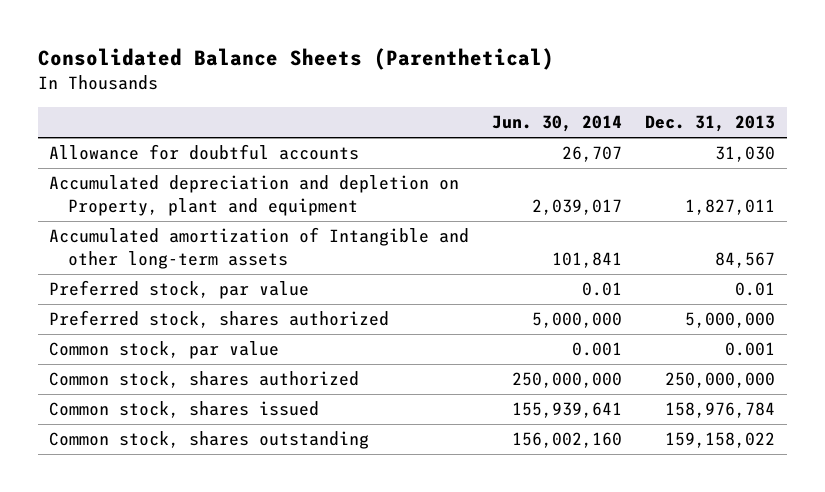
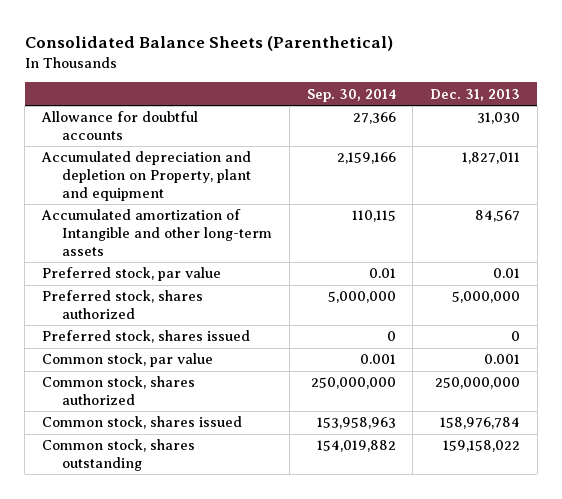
[492,115,623,133] Jun. 30, 2014 -> none
none -> [306,88,396,102] Sep. 30, 2014
none -> [41,330,250,344] Preferred stock, shares issued

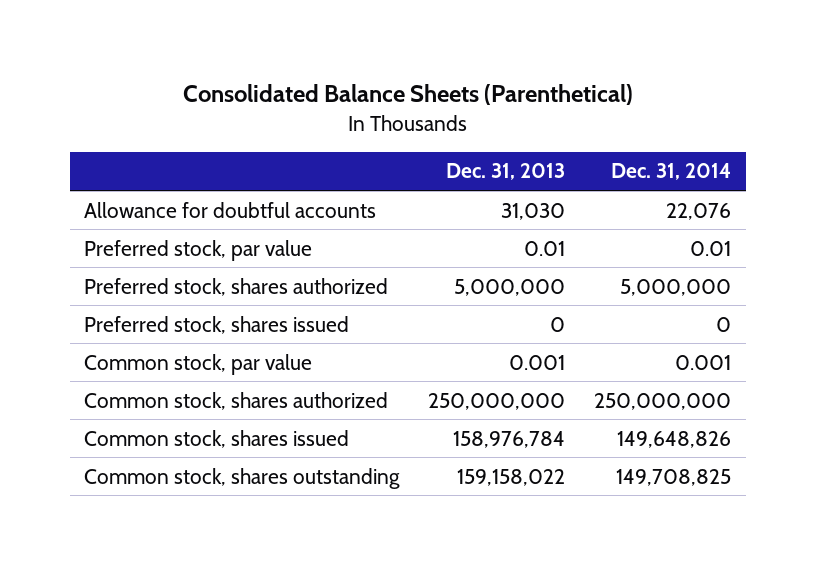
[306,88,396,102] Sep. 30, 2014 -> none
none -> [611,163,732,181] Dec. 31, 2014
[40,151,252,201] Accumulated depreciation and depletion on Property, plant and equipment -> none
[40,209,273,256] Accumulated amortization of Intangible and other long-term assets -> none

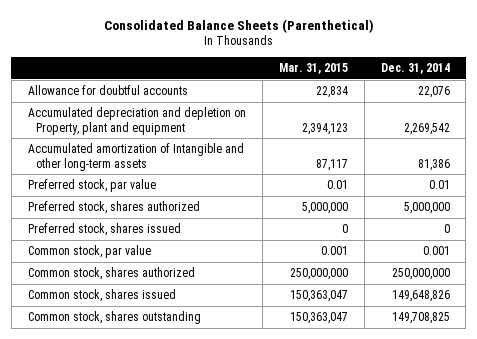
[446,163,566,181] Dec. 31, 2013 -> none
none -> [278,63,348,75] Mar. 31, 2015
none -> [27,106,246,135] Accumulated depreciation and depletion on Property, plant and equipment
none -> [27,142,244,171] Accumulated amortization of Intangible and other long-term assets

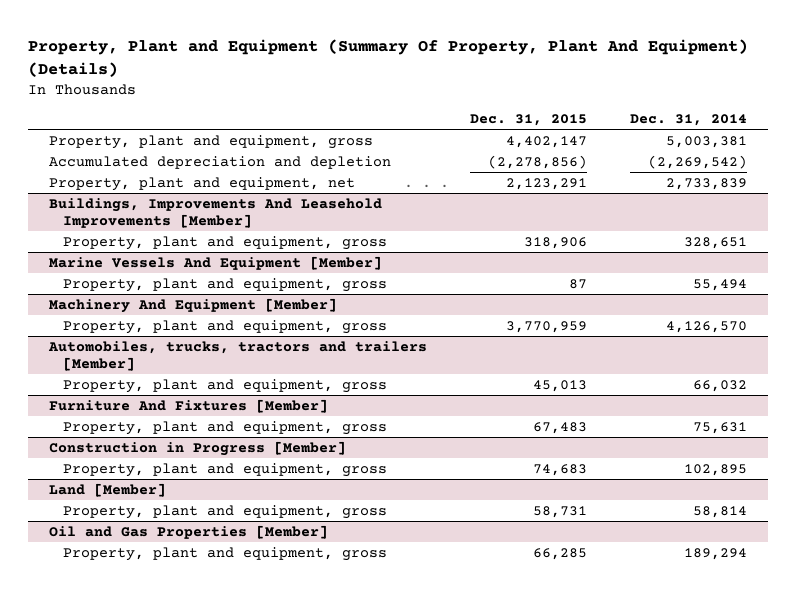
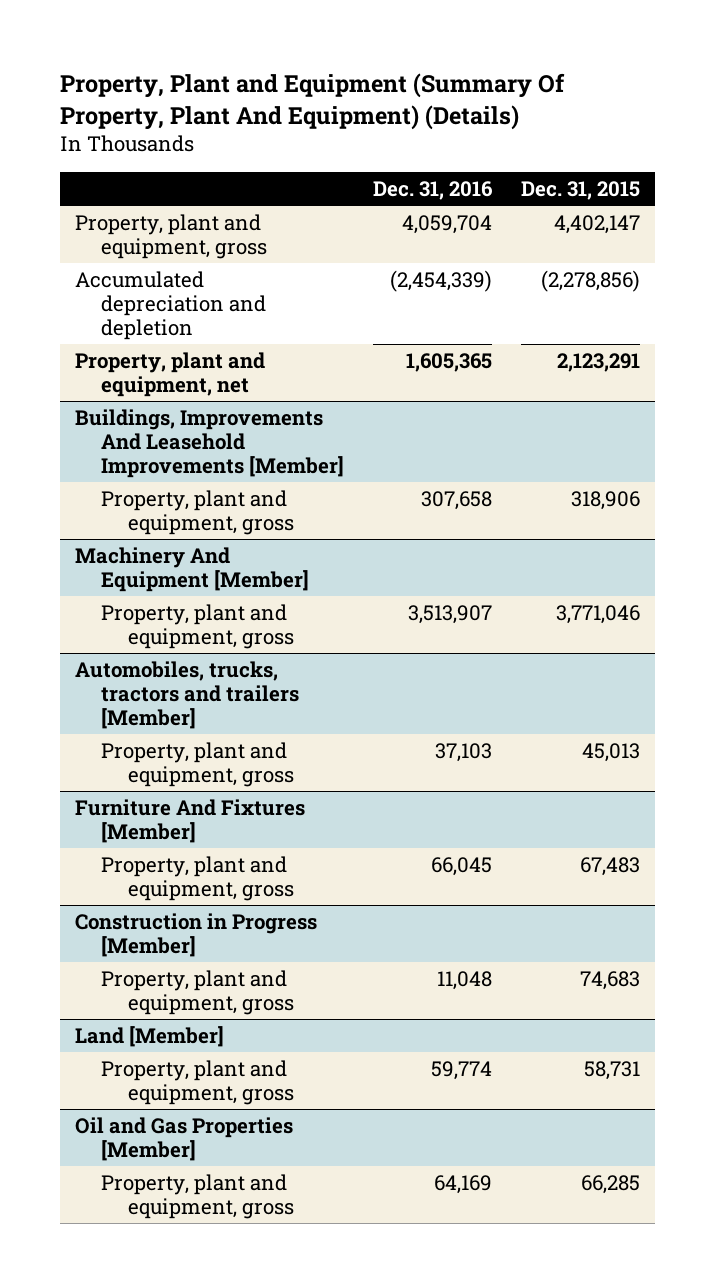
[630,114,748,127] Dec. 31, 2014 -> none
none -> [373,180,494,200] Dec. 31, 2016
[49,255,383,270] Marine Vessels And Equipment [Member] -> none
[62,277,387,292] Property, plant and equipment, gross -> none
[506,320,588,333] 3,770,959 -> [556,604,641,624] 3,771,046

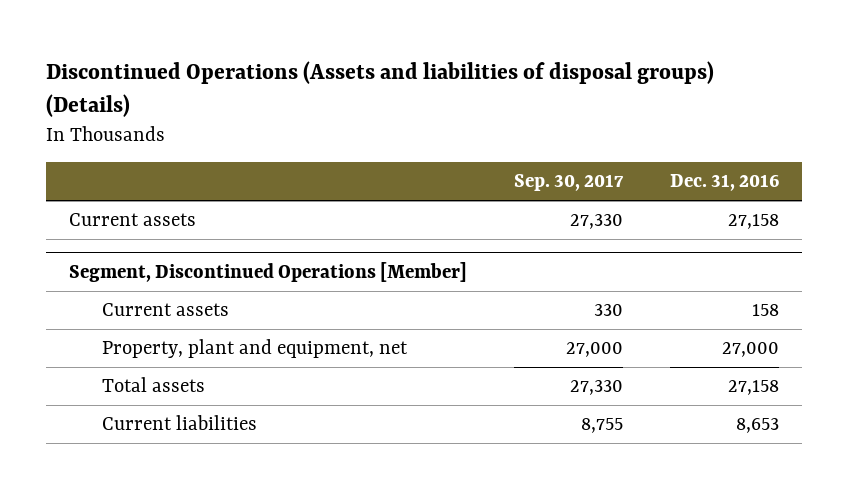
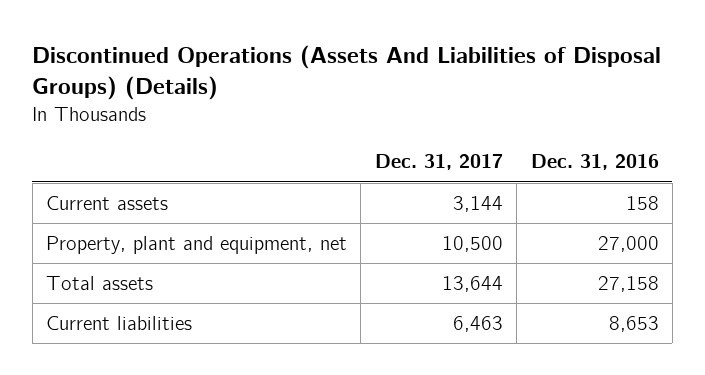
[46,61,715,118] Discontinued Operations (Assets and liabilities of disposal groups) (Details) -> [32,45,662,101] Discontinued Operations (Assets And Liabilities of Disposal Groups) (Details)
[514,174,625,192] Sep. 30, 2017 -> none
none -> [374,154,503,171] Dec. 31, 2017
[69,213,197,227] Current assets -> none
[69,261,468,282] Segment, Discontinued Operations [Member] -> none

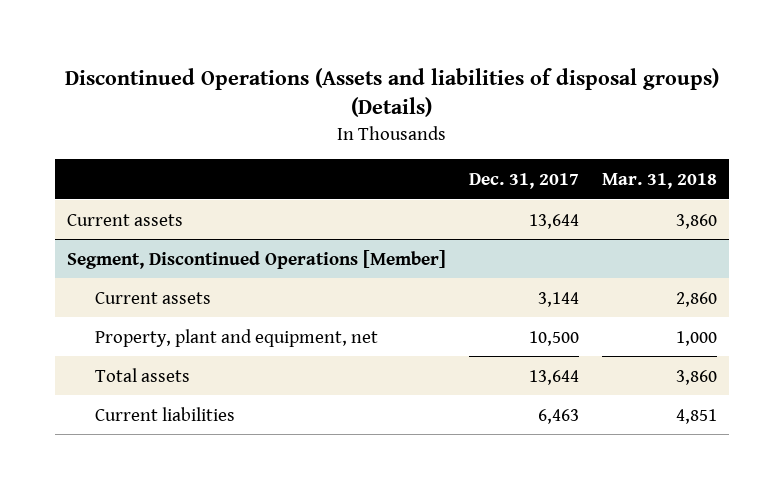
[32,45,662,101] Discontinued Operations (Assets And Liabilities of Disposal Groups) (Details) -> [64,67,719,118] Discontinued Operations (Assets and liabilities of disposal groups) (Details)
[530,154,659,171] Dec. 31, 2016 -> none
none -> [602,172,718,189] Mar. 31, 2018
none -> [66,213,183,226] Current assets
none -> [66,249,446,269] Segment, Discontinued Operations [Member]

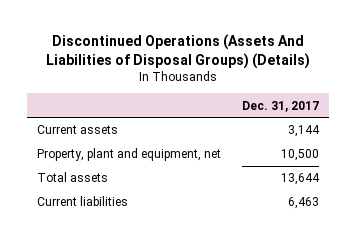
[64,67,719,118] Discontinued Operations (Assets and liabilities of disposal groups) (Details) -> [45,33,310,69] Discontinued Operations (Assets And Liabilities of Disposal Groups) (Details)
[602,172,718,189] Mar. 31, 2018 -> none
[66,213,183,226] Current assets -> none
[66,249,446,269] Segment, Discontinued Operations [Member] -> none

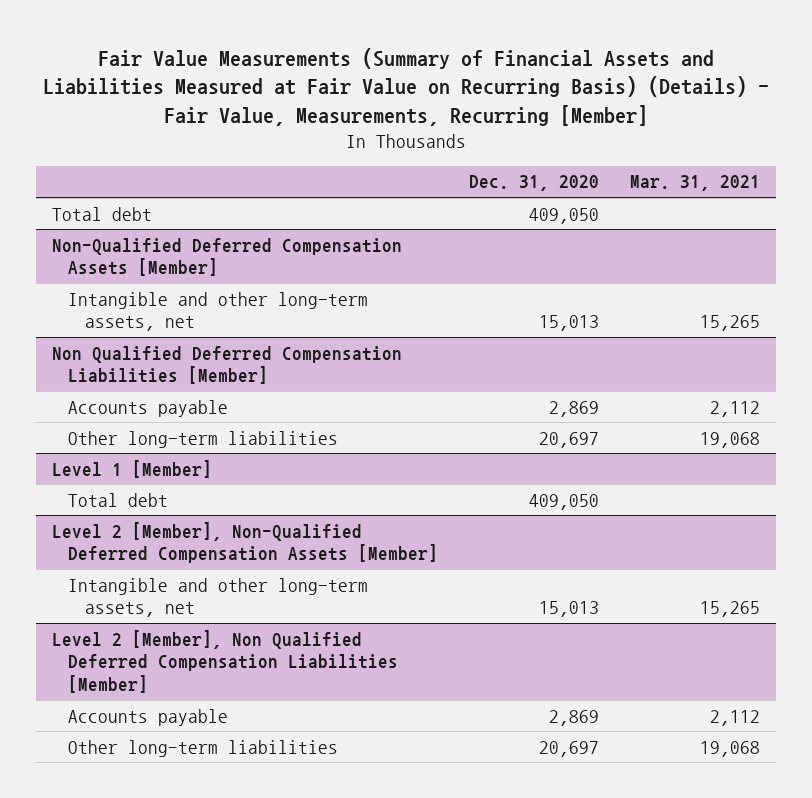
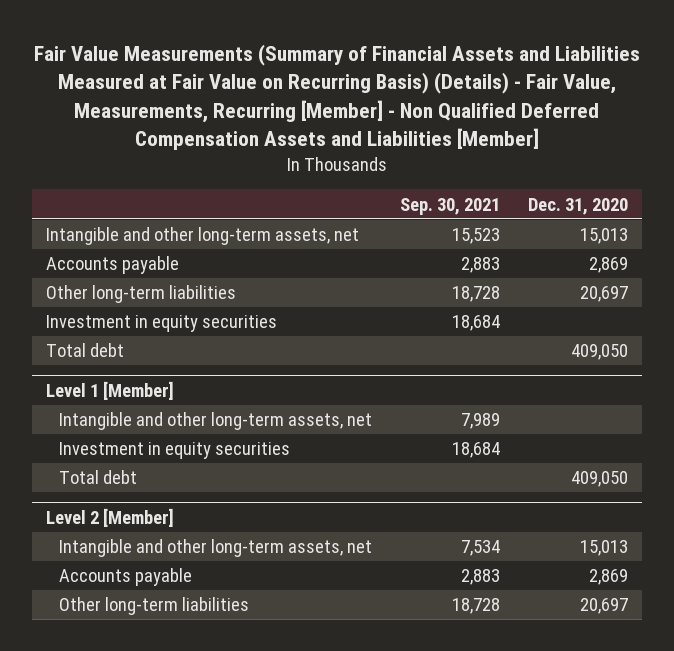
[43,47,770,127] Fair Value Measurements (Summary of Financial Assets and Liabilities Measured at Fair Value on Recurring Basis) (Details) - Fair Value, Measurements, Recurring [Member] -> [34,43,641,151] Fair Value Measurements (Summary of Financial Assets and Liabilities Measured at Fair Value on Recurring Basis) (Details) - Fair Value, Measurements, Recurring [Member] - Non Qualified Deferred Compensation Assets and Liabilities [Member]
[630,175,761,192] Mar. 31, 2021 -> none
none -> [400,197,501,215] Sep. 30, 2021
[51,237,402,277] Non-Qualified Deferred Compensation Assets [Member] -> none
[51,345,402,385] Non Qualified Deferred Compensation Liabilities [Member] -> none
none -> [45,315,277,333] Investment in equity securities
[51,206,152,221] Total debt -> [45,343,124,358] Total debt
none -> [59,412,373,431] Intangible and other long-term assets, net
none -> [59,442,291,460] Investment in equity securities
[51,521,439,564] Level 2 [Member], Non-Qualified Deferred Compensation Assets [Member] -> none
none -> [45,507,174,527] Level 2 [Member]
[51,629,399,693] Level 2 [Member], Non Qualified Deferred Compensation Liabilities [Member] -> none

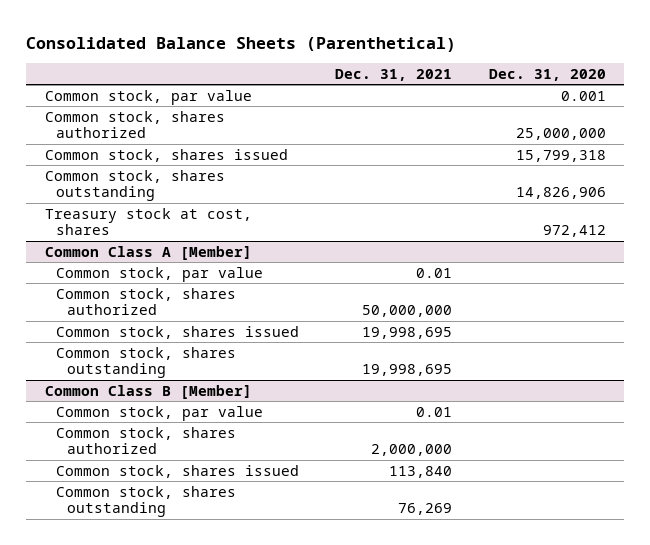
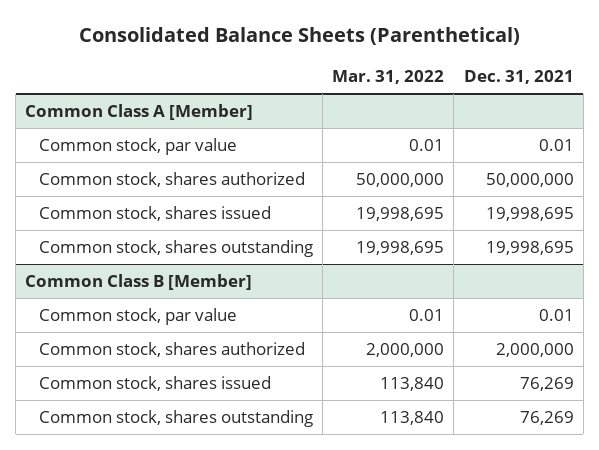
[488,68,606,81] Dec. 31, 2020 -> none
none -> [332,70,445,85] Mar. 31, 2022
[44,89,252,105] Common stock, par value -> none
[44,110,225,139] Common stock, shares authorized -> none
[44,148,288,162] Common stock, shares issued -> none
[44,169,225,202] Common stock, shares outstanding -> none
[44,207,252,236] Treasury stock at cost, shares -> none
[389,465,453,478] 113,840 -> [519,376,574,391] 76,269

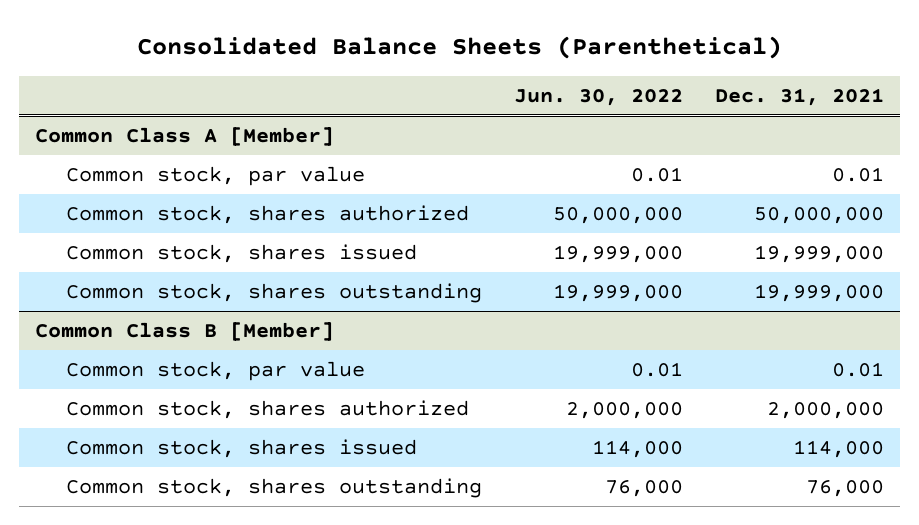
[332,70,445,85] Mar. 31, 2022 -> none
none -> [513,88,683,106] Jun. 30, 2022
[485,206,574,221] 19,998,695 -> [753,244,884,263] 19,999,000
[485,240,574,255] 19,998,695 -> [753,283,884,302] 19,999,000
[519,376,574,391] 76,269 -> [792,439,884,458] 114,000
[519,410,574,425] 76,269 -> [805,479,884,497] 76,000

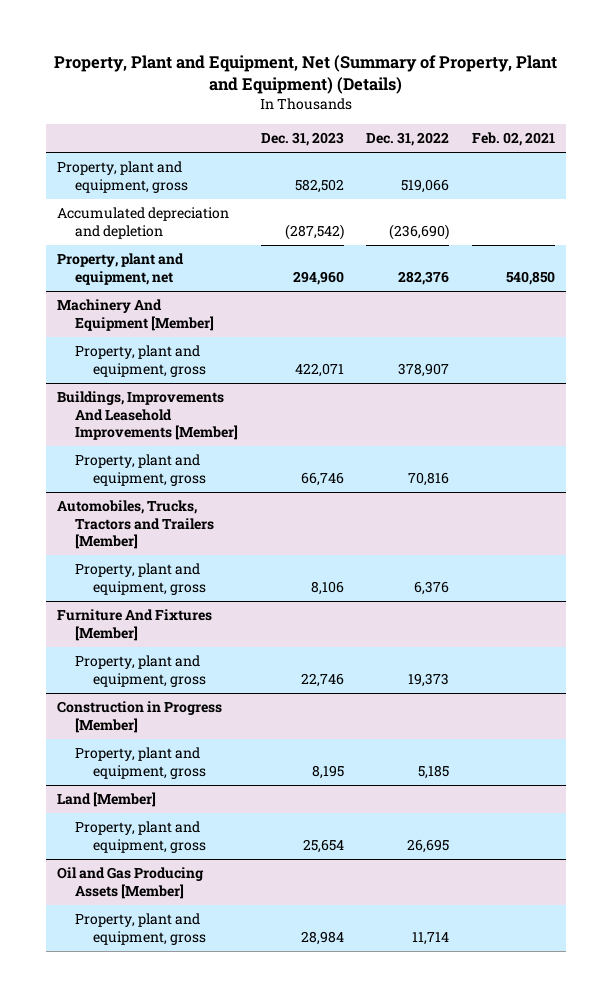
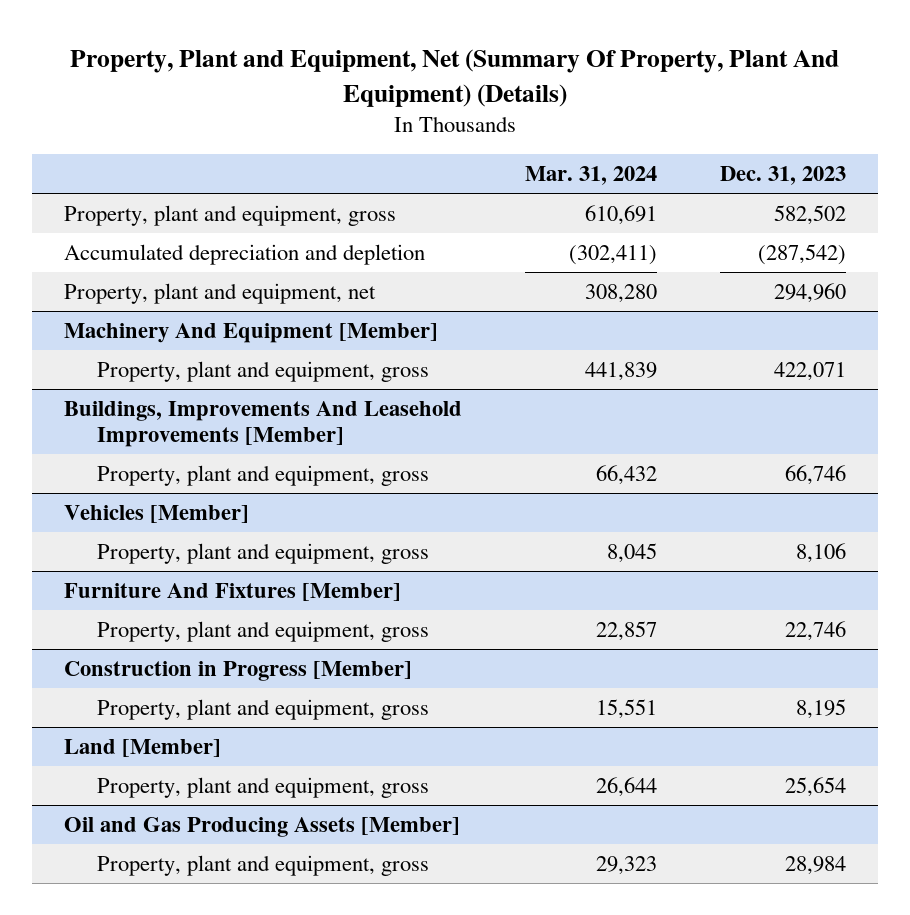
[54,54,558,95] Property, Plant and Equipment, Net (Summary of Property, Plant and Equipment) (Details) -> [69,48,839,107] Property, Plant and Equipment, Net (Summary Of Property, Plant And Equipment) (Details)
[366,131,450,146] Dec. 31, 2022 -> none
[472,131,556,146] Feb. 02, 2021 -> none
none -> [524,165,657,185] Mar. 31, 2024
[57,500,215,549] Automobiles, Trucks, Tractors and Trailers [Member] -> [63,504,249,523] Vehicles [Member]

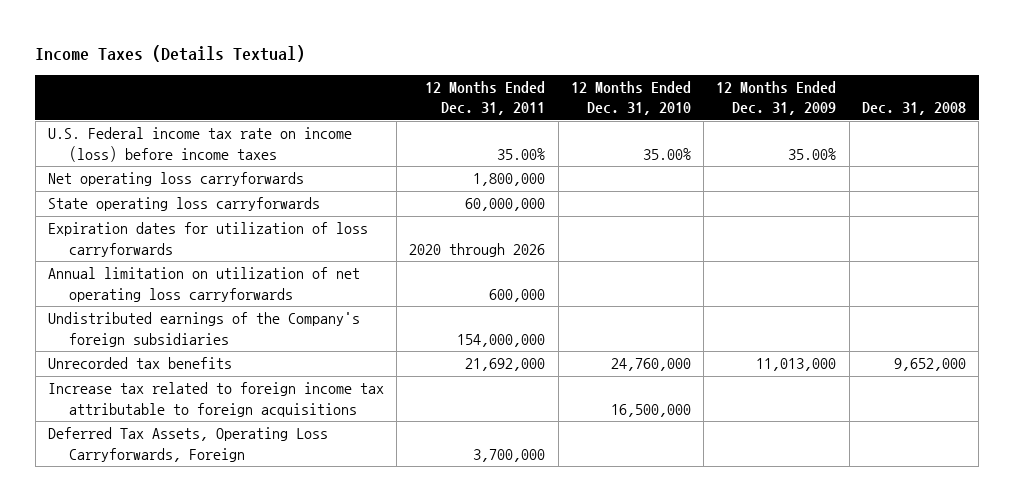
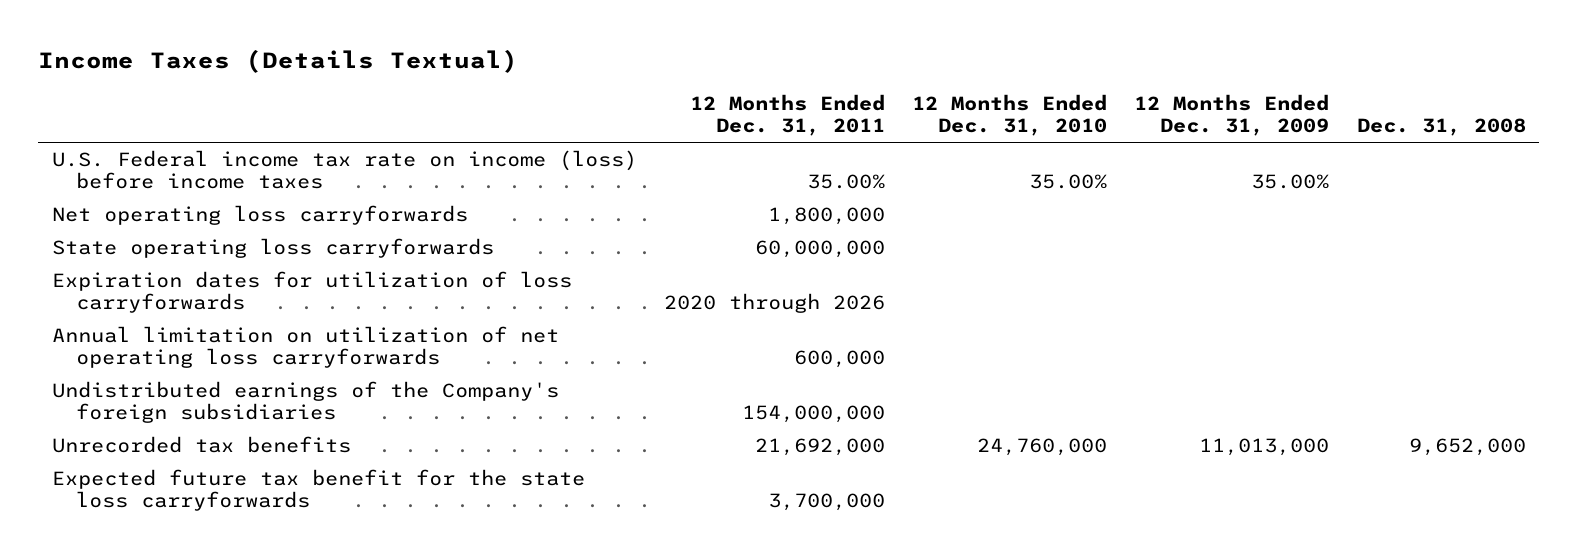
[47,382,384,417] Increase tax related to foreign income tax attributable to foreign acquisitions -> none
[47,427,328,462] Deferred Tax Assets, Operating Loss Carryforwards, Foreign -> none
none -> [51,469,585,512] Expected future tax benefit for the state loss carryforwards

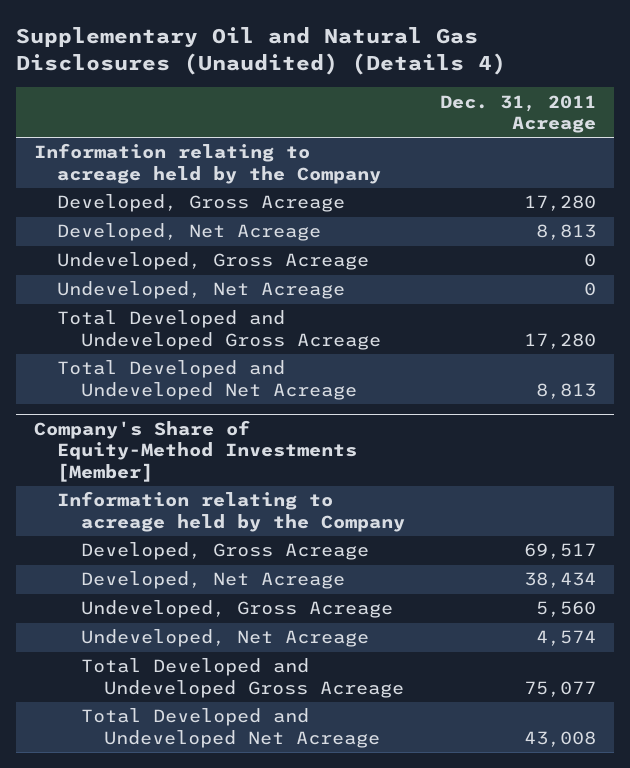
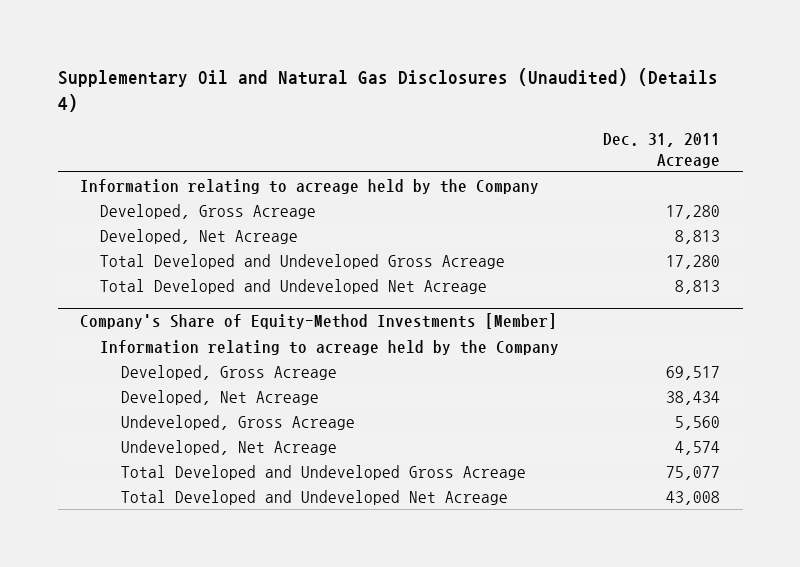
[57,252,370,271] Undeveloped, Gross Acreage -> none
[57,281,346,300] Undeveloped, Net Acreage -> none

